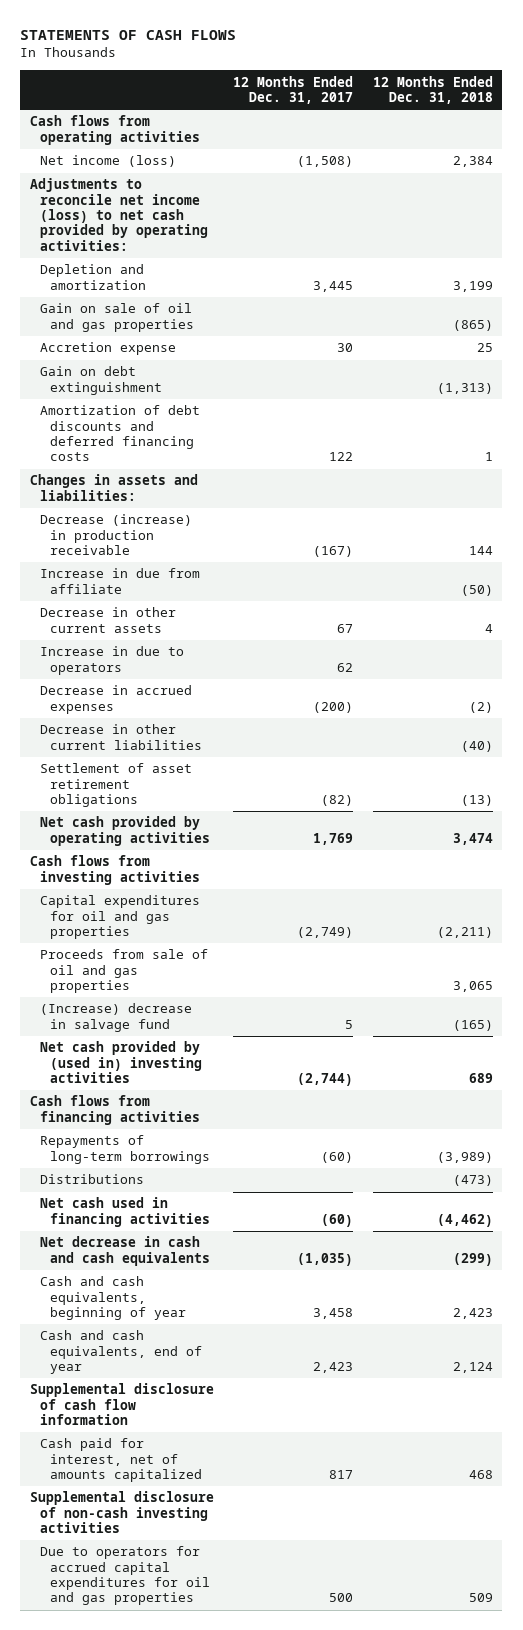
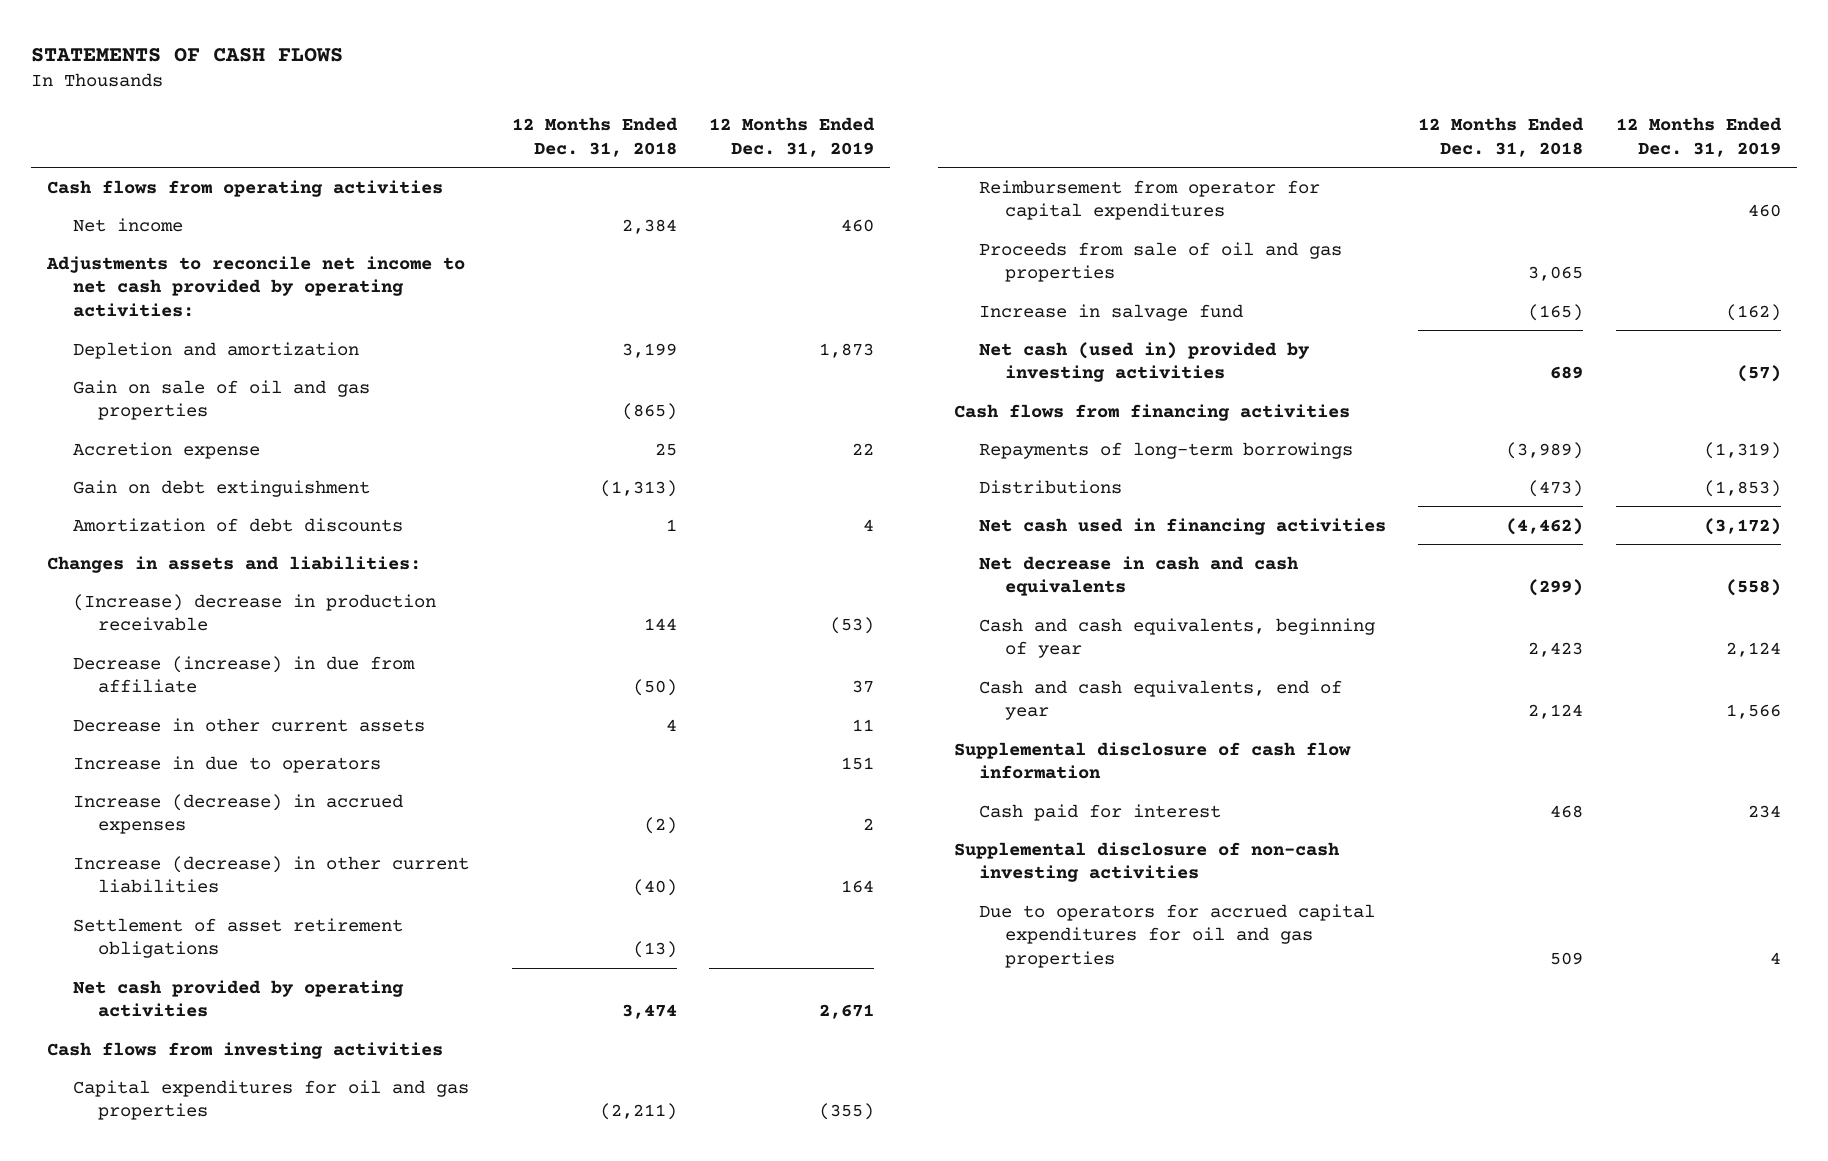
[233,75,354,104] 12 Months Ended Dec. 31, 2017 -> none
none -> [709,117,876,157] 12 Months Ended Dec. 31, 2019
[40,155,177,168] Net income (loss) -> [72,217,183,232] Net income
[30,178,209,251] Adjustments to reconcile net income (loss) to net cash provided by operating activities: -> [46,255,466,318] Adjustments to reconcile net income to net cash provided by operating activities:
[40,405,201,462] Amortization of debt discounts and deferred financing costs -> [72,517,403,532] Amortization of debt discounts
[40,514,193,556] Decrease (increase) in production receivable -> [72,593,436,632] (Increase) decrease in production receivable
[40,568,201,594] Increase in due from affiliate -> [72,655,415,694] Decrease (increase) in due from affiliate
[40,685,193,714] Decrease in accrued expenses -> [72,793,403,835] Increase (decrease) in accrued expenses
[40,724,203,750] Decrease in other current liabilities -> [72,855,469,894] Increase (decrease) in other current liabilities
none -> [979,179,1321,221] Reimbursement from operator for capital expenditures
[40,1003,193,1032] (Increase) decrease in salvage fund -> [979,303,1244,321] Increase in salvage fund
[40,1041,203,1084] Net cash provided by (used in) investing activities -> [979,341,1311,383] Net cash (used in) provided by investing activities
[40,1438,203,1483] Cash paid for interest, net of amounts capitalized -> [979,803,1222,821] Cash paid for interest

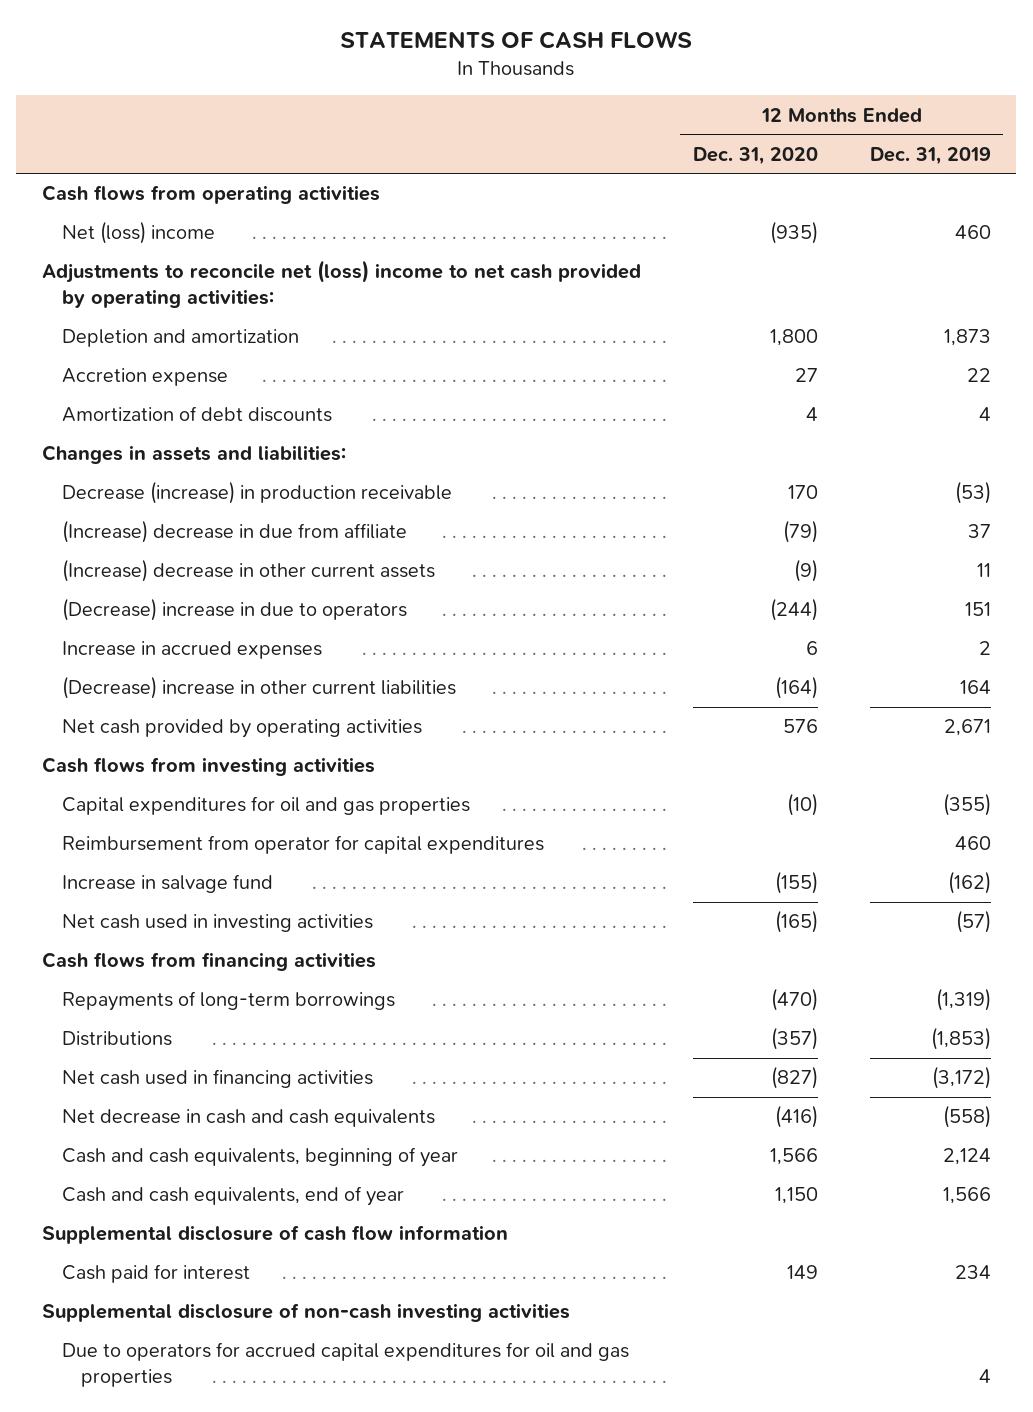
[511,117,678,157] 12 Months Ended Dec. 31, 2018 -> none
none -> [692,146,818,165] Dec. 31, 2020
[72,217,183,232] Net income -> [61,221,215,245] Net (loss) income
[46,255,466,318] Adjustments to reconcile net income to net cash provided by operating activities: -> [42,260,642,309] Adjustments to reconcile net (loss) income to net cash provided by operating activities:
[72,379,370,421] Gain on sale of oil and gas properties -> none
[72,479,370,497] Gain on debt extinguishment -> none
[72,917,403,959] Settlement of asset retirement obligations -> none
[72,593,436,632] (Increase) decrease in production receivable -> [61,481,452,505] Decrease (increase) in production receivable
[72,655,415,694] Decrease (increase) in due from affiliate -> [61,520,407,544] (Increase) decrease in due from affiliate
[72,717,425,732] Decrease in other current assets -> [61,559,435,583] (Increase) decrease in other current assets
[72,755,381,773] Increase in due to operators -> [61,598,407,622] (Decrease) increase in due to operators
[72,793,403,835] Increase (decrease) in accrued expenses -> [61,641,322,660] Increase in accrued expenses
[72,855,469,894] Increase (decrease) in other current liabilities -> [61,676,456,700] (Decrease) increase in other current liabilities
[979,241,1343,283] Proceeds from sale of oil and gas properties -> none
[979,341,1311,383] Net cash (used in) provided by investing activities -> [61,914,373,933] Net cash used in investing activities

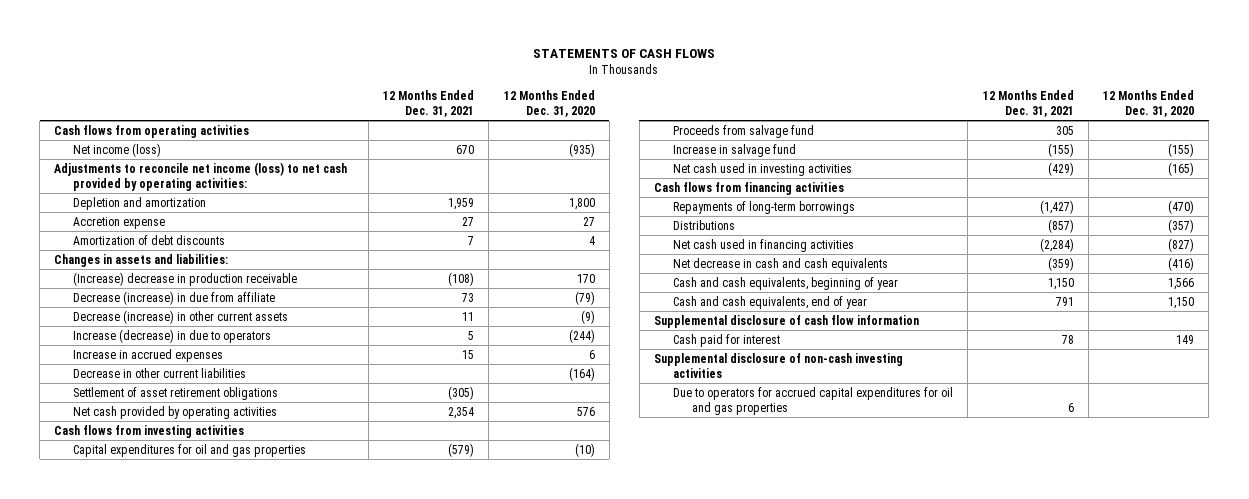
[869,146,991,165] Dec. 31, 2019 -> none
none -> [382,89,474,118] 12 Months Ended Dec. 31, 2021
[61,221,215,245] Net (loss) income -> [73,142,162,157] Net income (loss)
[42,260,642,309] Adjustments to reconcile net (loss) income to net cash provided by operating activities: -> [54,161,348,192] Adjustments to reconcile net income (loss) to net cash provided by operating activities:
[61,481,452,505] Decrease (increase) in production receivable -> [73,271,298,286] (Increase) decrease in production receivable
[61,520,407,544] (Increase) decrease in due from affiliate -> [73,290,276,305] Decrease (increase) in due from affiliate
[61,559,435,583] (Increase) decrease in other current assets -> [73,309,289,324] Decrease (increase) in other current assets
[61,598,407,622] (Decrease) increase in due to operators -> [73,328,272,343] Increase (decrease) in due to operators
[61,676,456,700] (Decrease) increase in other current liabilities -> [73,367,247,378] Decrease in other current liabilities
none -> [73,386,279,400] Settlement of asset retirement obligations
[61,835,544,855] Reimbursement from operator for capital expenditures -> none
none -> [672,124,814,138] Proceeds from salvage fund

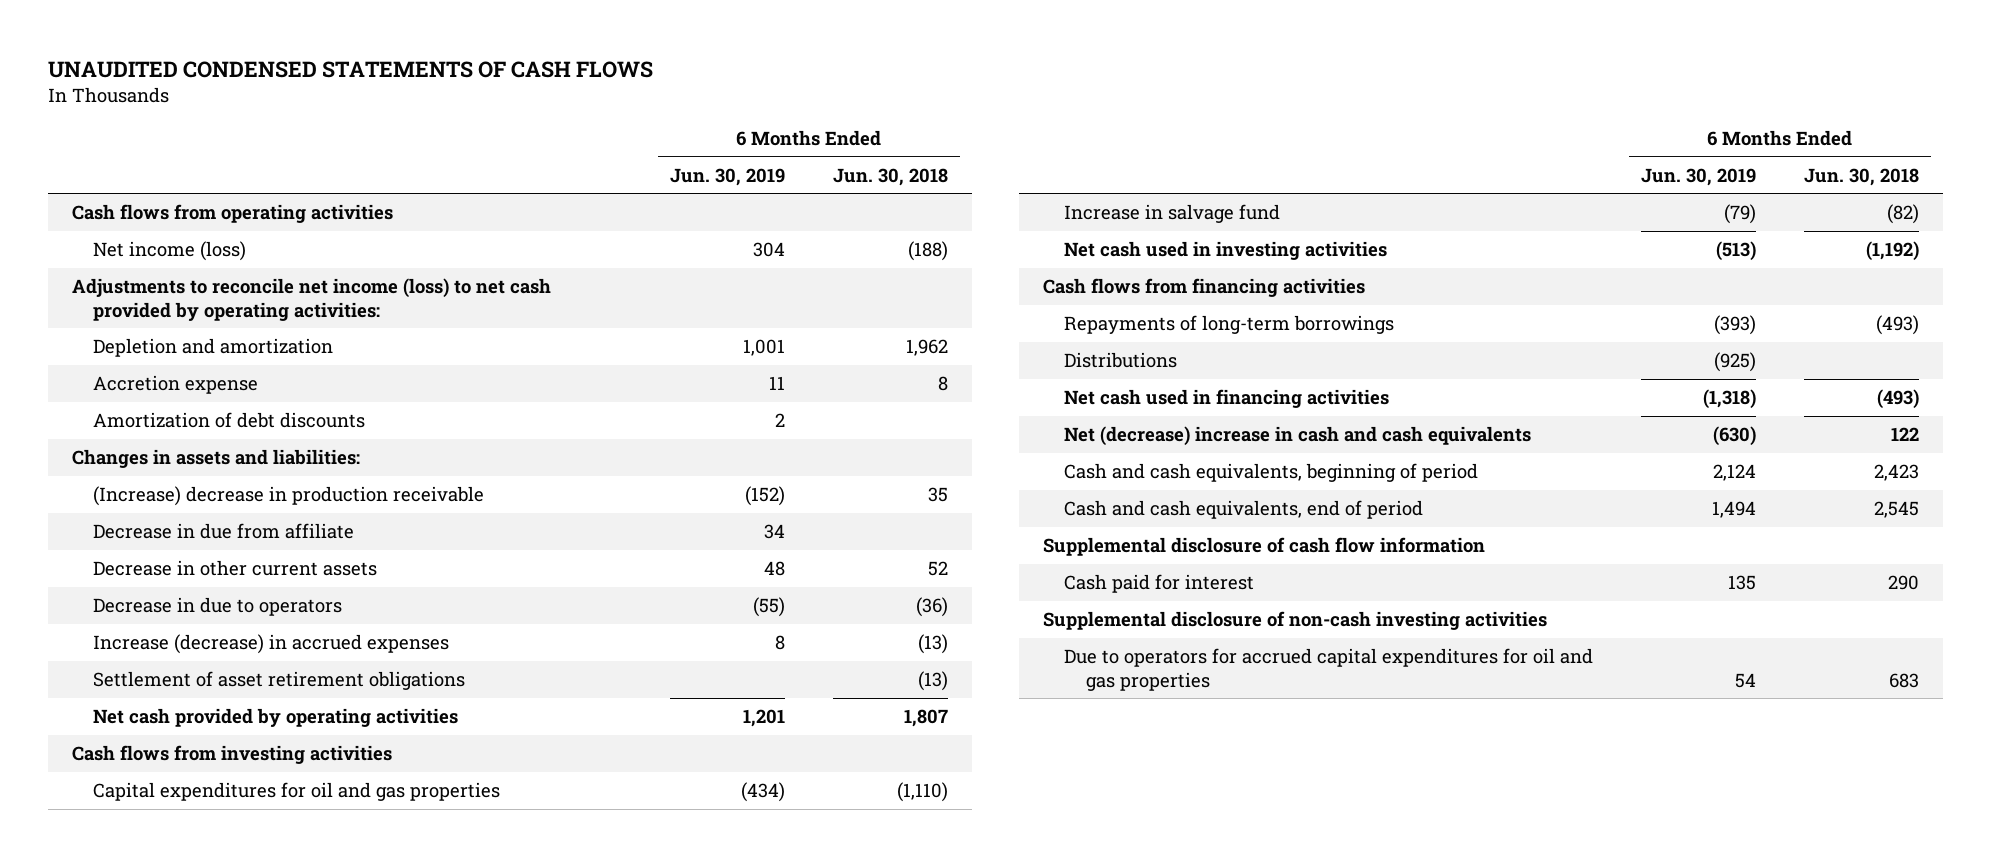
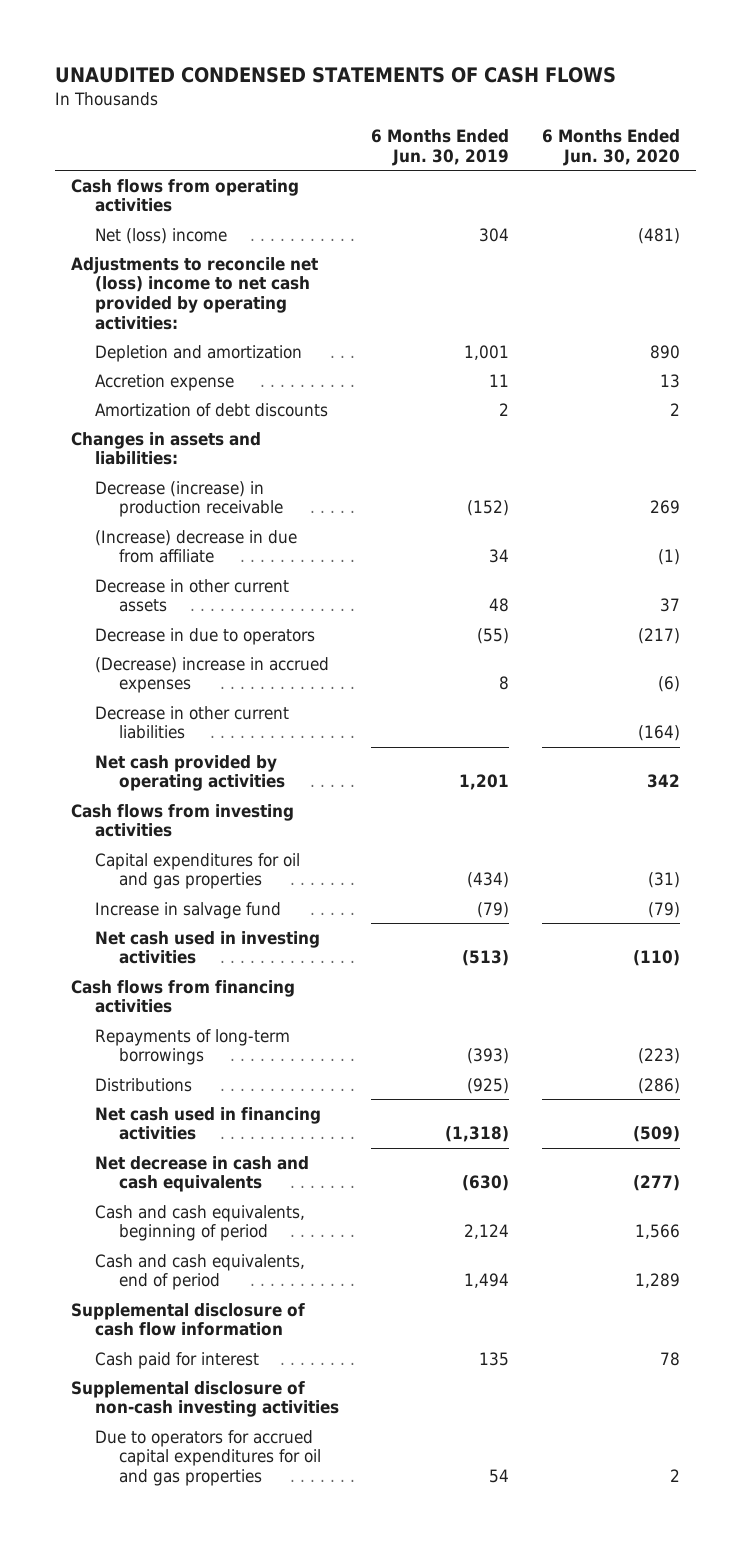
[833,167,949,186] Jun. 30, 2018 -> none
none -> [541,129,680,167] 6 Months Ended Jun. 30, 2020
[93,240,247,261] Net income (loss) -> [95,227,228,244] Net (loss) income
[71,277,551,321] Adjustments to reconcile net income (loss) to net cash provided by operating activities: -> [71,256,319,331] Adjustments to reconcile net (loss) income to net cash provided by operating activities:
[93,485,485,506] (Increase) decrease in production receivable -> [95,480,283,518] Decrease (increase) in production receivable
[93,522,355,539] Decrease in due from affiliate -> [95,529,298,564] (Increase) decrease in due from affiliate
[93,670,466,690] Settlement of asset retirement obligations -> none
[93,633,450,654] Increase (decrease) in accrued expenses -> [95,656,330,694] (Decrease) increase in accrued expenses
none -> [95,705,290,740] Decrease in other current liabilities
[1064,425,1532,446] Net (decrease) increase in cash and cash equivalents -> [95,1155,310,1193] Net decrease in cash and cash equivalents

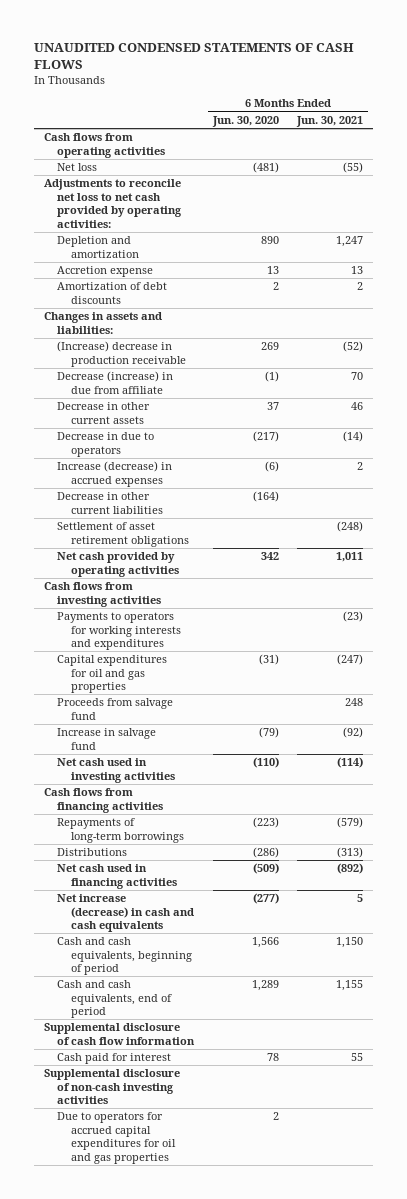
[371,129,510,167] 6 Months Ended Jun. 30, 2019 -> none
none -> [296,115,364,127] Jun. 30, 2021
[95,227,228,244] Net (loss) income -> [57,163,98,172] Net loss
[71,256,319,331] Adjustments to reconcile net (loss) income to net cash provided by operating activities: -> [43,179,183,228] Adjustments to reconcile net loss to net cash provided by operating activities:
[95,480,283,518] Decrease (increase) in production receivable -> [57,341,186,367] (Increase) decrease in production receivable
[95,529,298,564] (Increase) decrease in due from affiliate -> [57,371,174,394] Decrease (increase) in due from affiliate
[95,656,330,694] (Decrease) increase in accrued expenses -> [57,461,173,487] Increase (decrease) in accrued expenses
none -> [57,522,189,547] Settlement of asset retirement obligations
none -> [57,612,181,651] Payments to operators for working interests and expenditures
none -> [57,698,174,720] Proceeds from salvage fund
[95,1155,310,1193] Net decrease in cash and cash equivalents -> [57,894,194,933] Net increase (decrease) in cash and cash equivalents

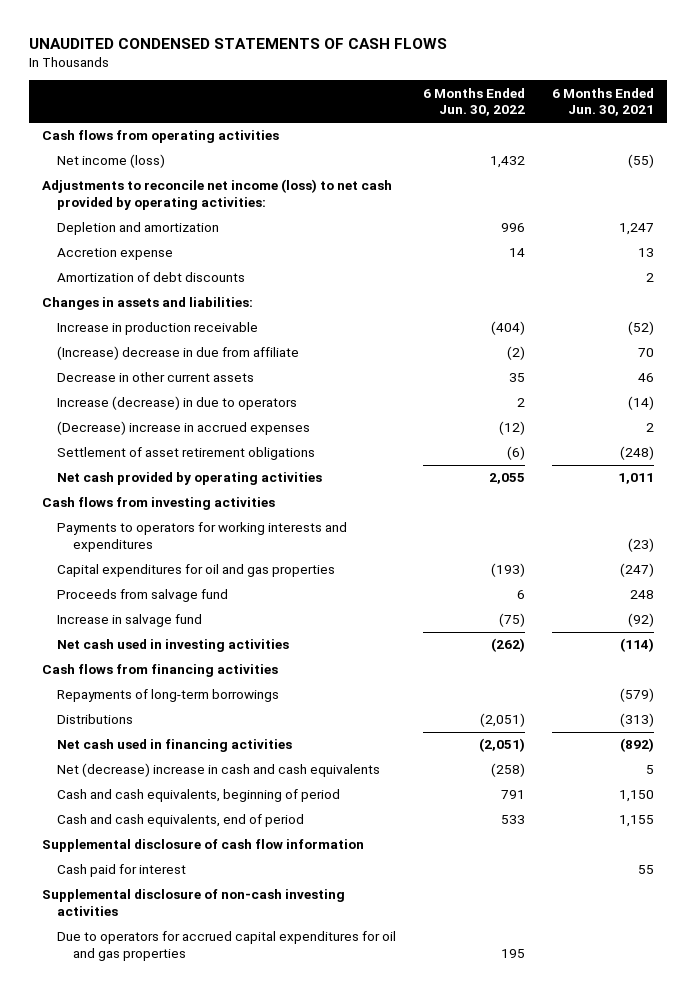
[211,115,279,127] Jun. 30, 2020 -> none
none -> [423,87,526,117] 6 Months Ended Jun. 30, 2022
[57,163,98,172] Net loss -> [57,154,166,169] Net income (loss)
[43,179,183,228] Adjustments to reconcile net loss to net cash provided by operating activities: -> [41,179,392,211] Adjustments to reconcile net income (loss) to net cash provided by operating activities:
[57,341,186,367] (Increase) decrease in production receivable -> [57,322,259,336] Increase in production receivable
[57,371,174,394] Decrease (increase) in due from affiliate -> [57,346,300,361] (Increase) decrease in due from affiliate
[57,492,163,514] Decrease in other current liabilities -> none
[57,432,155,457] Decrease in due to operators -> [57,396,298,411] Increase (decrease) in due to operators
[57,461,173,487] Increase (decrease) in accrued expenses -> [57,421,311,436] (Decrease) increase in accrued expenses
[57,894,194,933] Net increase (decrease) in cash and cash equivalents -> [57,763,381,778] Net (decrease) increase in cash and cash equivalents

